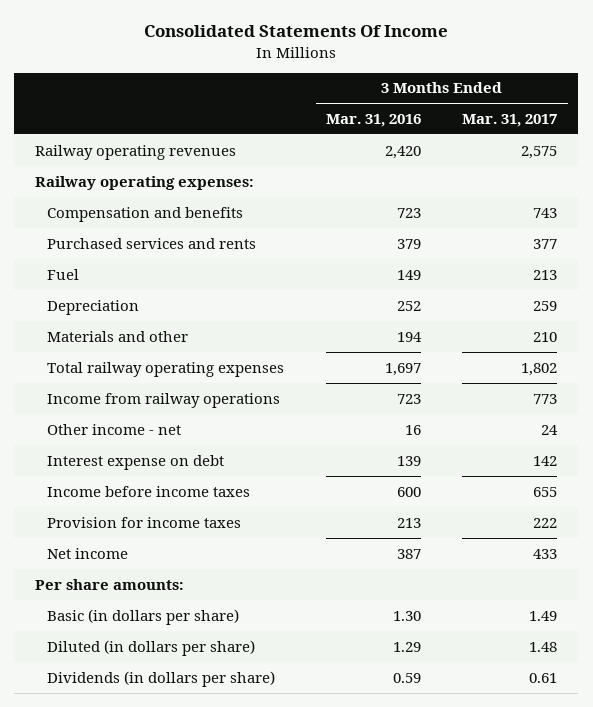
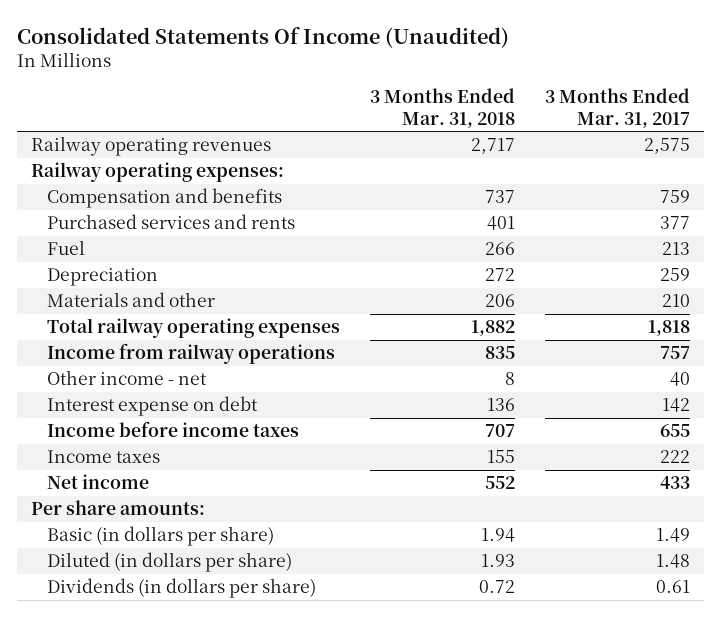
[144,25,449,38] Consolidated Statements Of Income -> [16,26,509,48] Consolidated Statements Of Income (Unaudited)
[325,113,421,127] Mar. 31, 2016 -> none
none -> [369,88,515,128] 3 Months Ended Mar. 31, 2018
[533,207,558,218] 743 -> [659,190,690,204] 759
[521,362,558,376] 1,802 -> [647,320,690,337] 1,818
[533,393,558,404] 773 -> [659,346,690,360] 757
[541,424,559,435] 24 -> [669,372,690,387] 40
[47,516,242,528] Provision for income taxes -> [47,450,161,464] Income taxes

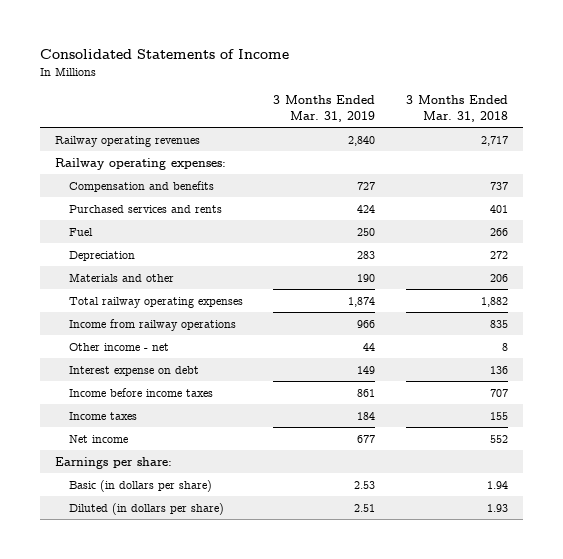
[16,26,509,48] Consolidated Statements Of Income (Unaudited) -> [40,49,290,60] Consolidated Statements of Income
[544,88,690,128] 3 Months Ended Mar. 31, 2017 -> none
none -> [273,94,376,122] 3 Months Ended Mar. 31, 2019
[31,500,206,516] Per share amounts: -> [55,456,173,469] Earnings per share:
[47,578,317,599] Dividends (in dollars per share) -> none

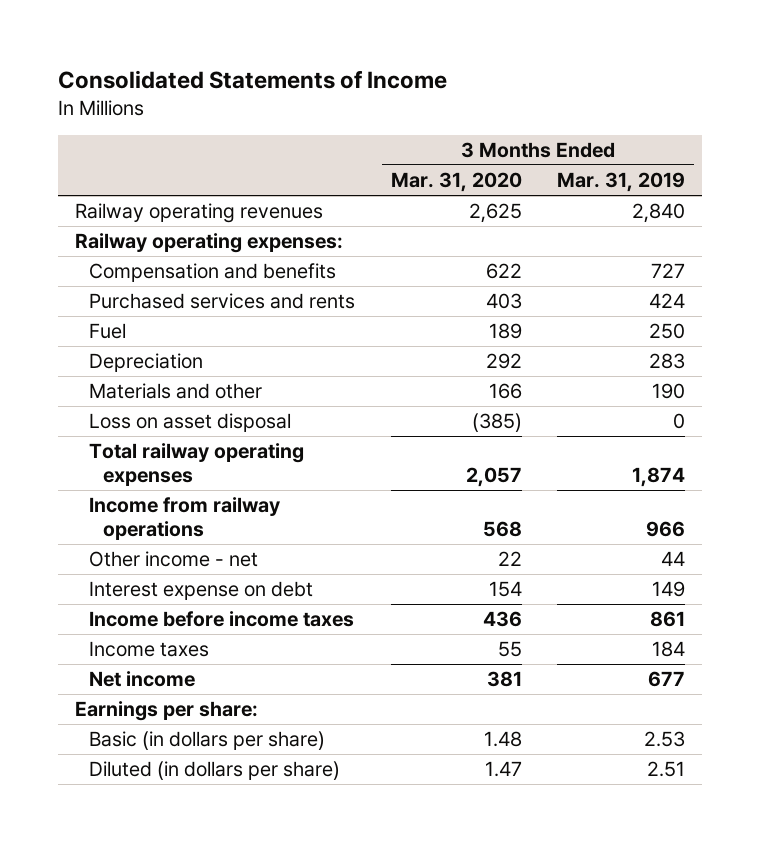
[405,94,508,122] 3 Months Ended Mar. 31, 2018 -> none
none -> [390,172,522,193] Mar. 31, 2020
none -> [89,413,292,433] Loss on asset disposal

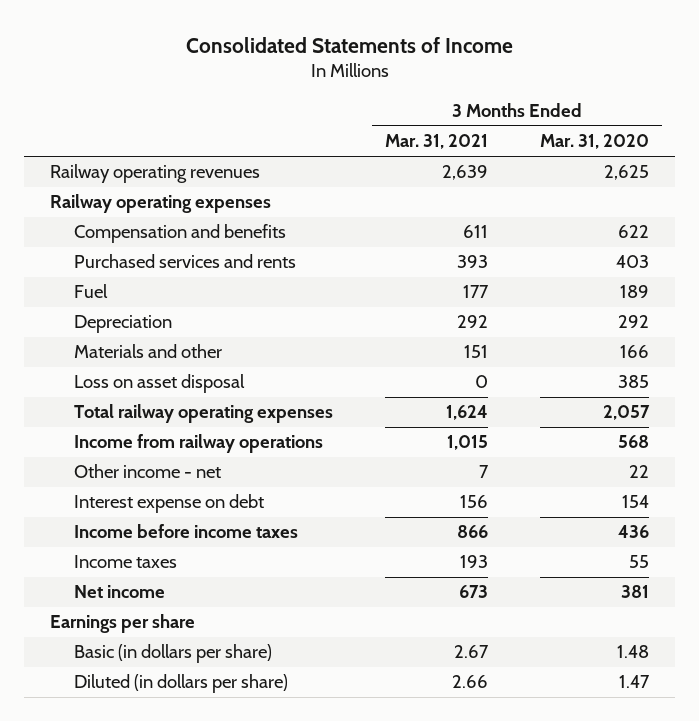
[556,172,685,193] Mar. 31, 2019 -> none
none -> [384,134,488,150] Mar. 31, 2021
[75,233,344,254] Railway operating expenses: -> [50,194,272,214] Railway operating expenses
[471,413,522,433] (385) -> [617,375,649,389] 385
[75,701,259,722] Earnings per share: -> [50,614,196,634] Earnings per share

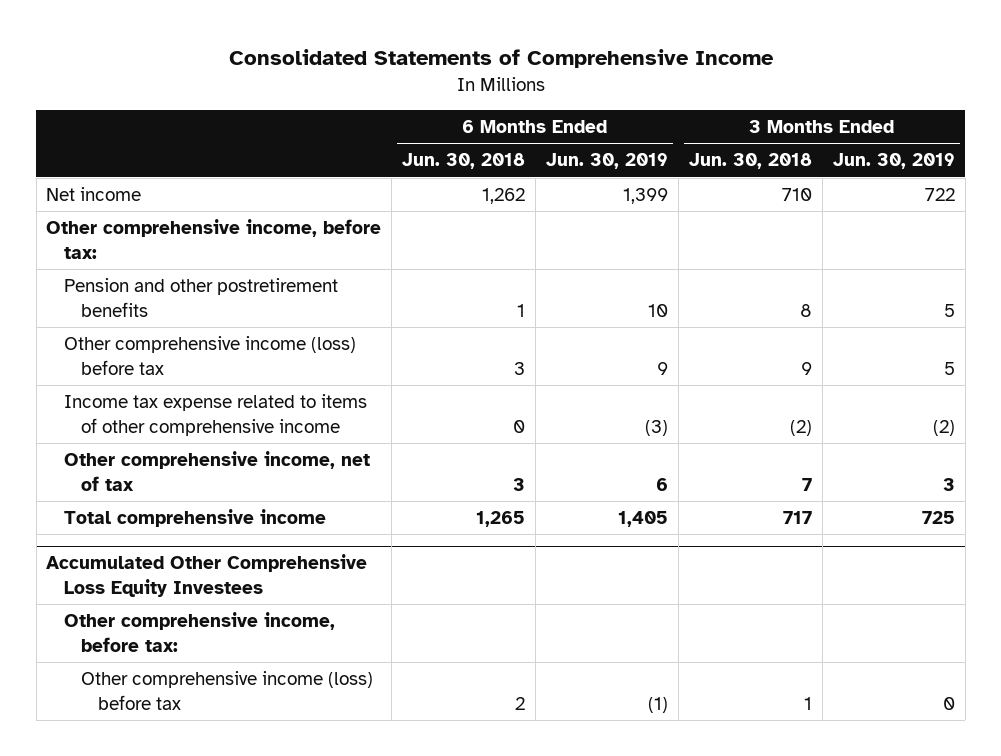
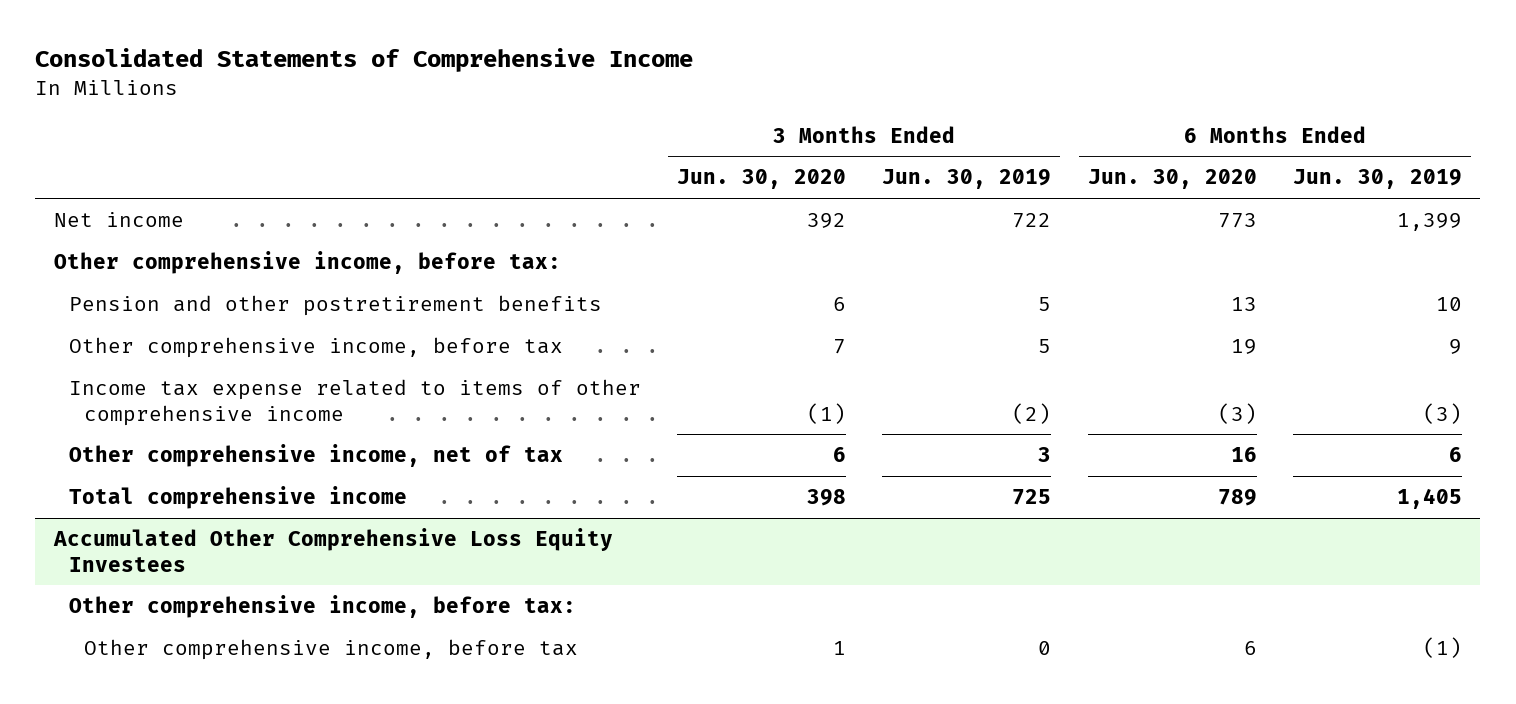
[402,153,526,170] Jun. 30, 2018 -> none
[688,153,812,170] Jun. 30, 2018 -> none
none -> [676,169,846,190] Jun. 30, 2020
none -> [1087,169,1257,190] Jun. 30, 2020
[63,336,356,375] Other comprehensive income (loss) before tax -> [68,336,563,358] Other comprehensive income, before tax
[81,671,374,710] Other comprehensive income (loss) before tax -> [83,638,578,660] Other comprehensive income, before tax

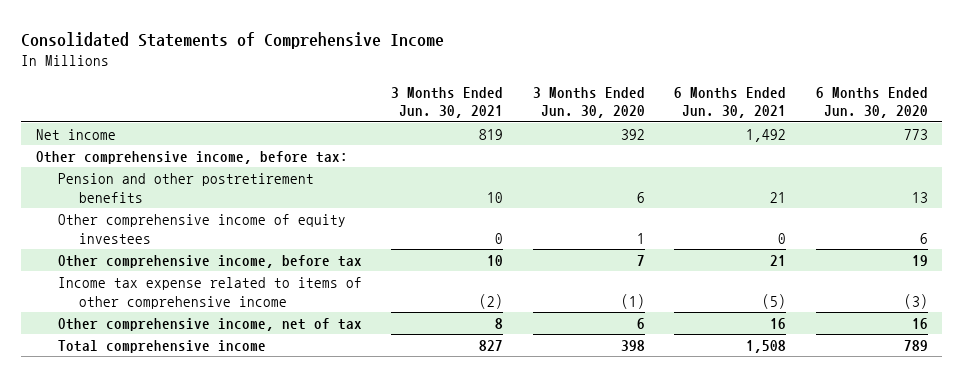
[882,169,1052,190] Jun. 30, 2019 -> none
[1293,169,1463,190] Jun. 30, 2019 -> none
none -> [391,86,504,119] 3 Months Ended Jun. 30, 2021
none -> [674,86,787,119] 6 Months Ended Jun. 30, 2021
none -> [57,214,346,244] Other comprehensive income of equity investees
[52,527,613,572] Accumulated Other Comprehensive Loss Equity Investees -> none
[68,594,576,618] Other comprehensive income, before tax: -> none
[83,638,578,660] Other comprehensive income, before tax -> none

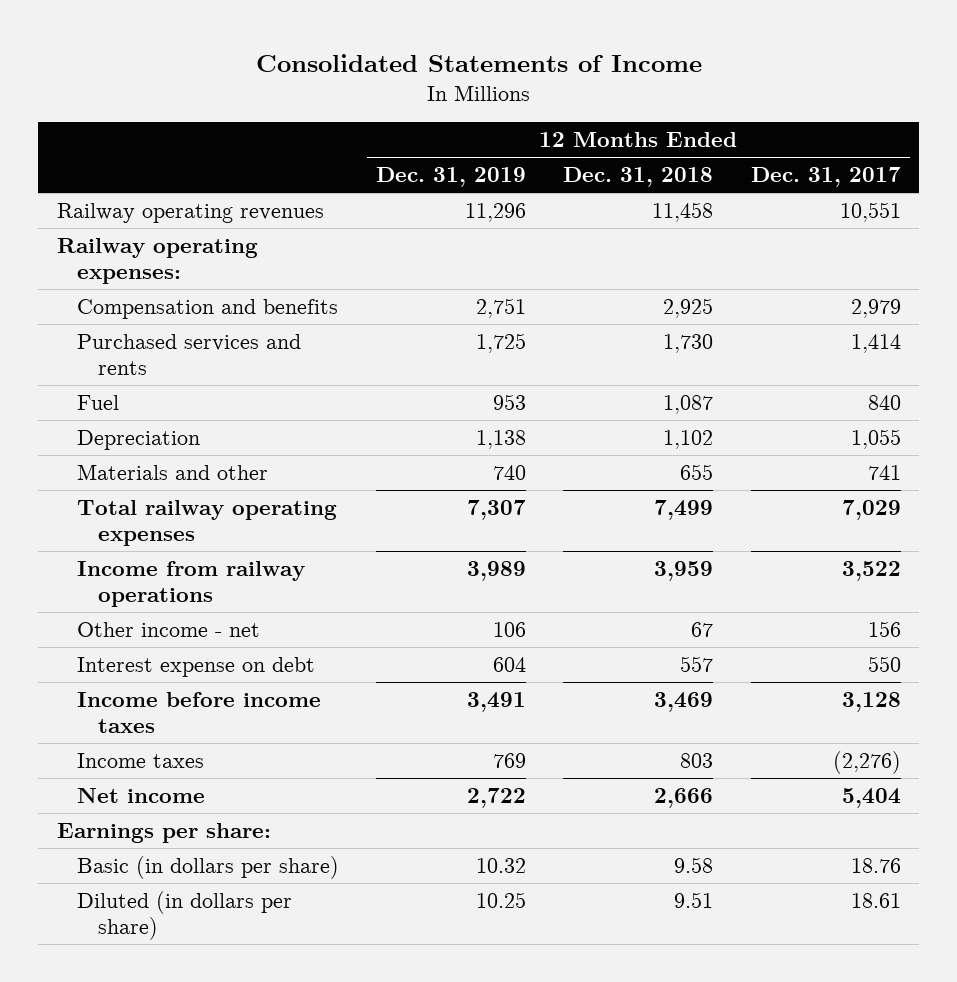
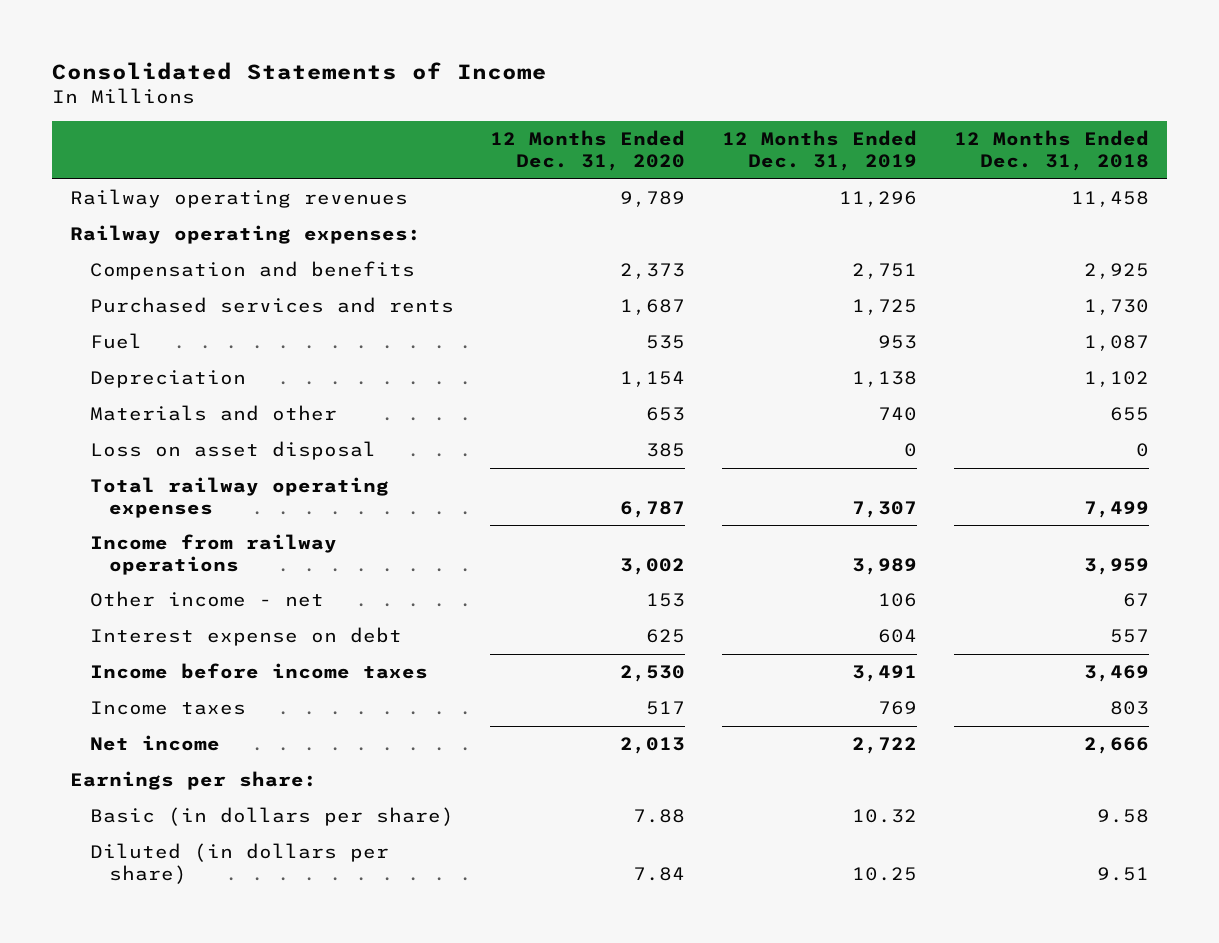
[750,167,901,188] Dec. 31, 2017 -> none
none -> [490,130,686,171] 12 Months Ended Dec. 31, 2020
none -> [89,441,376,461] Loss on asset disposal

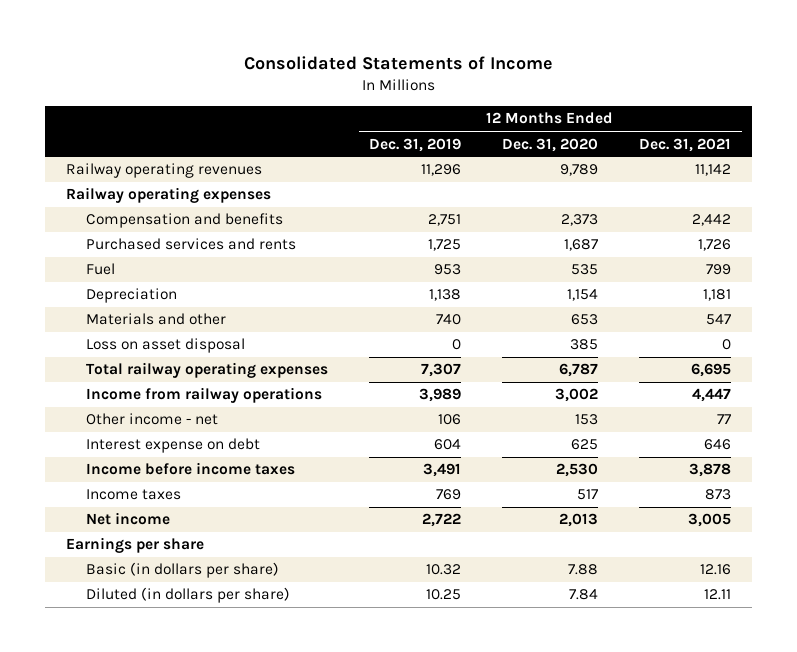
[953,130,1149,171] 12 Months Ended Dec. 31, 2018 -> none
none -> [639,137,732,152] Dec. 31, 2021
[69,225,421,245] Railway operating expenses: -> [65,187,271,204] Railway operating expenses
[69,771,317,791] Earnings per share: -> [65,537,204,554] Earnings per share

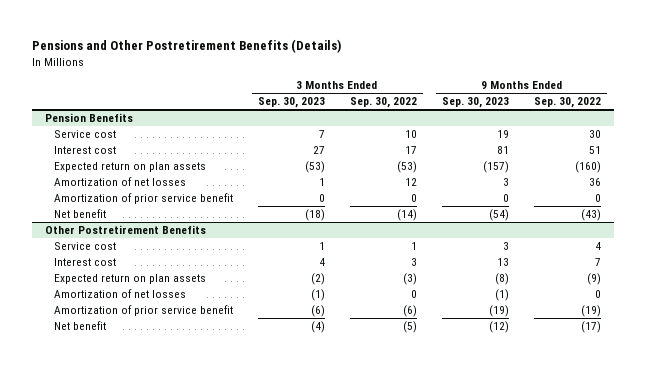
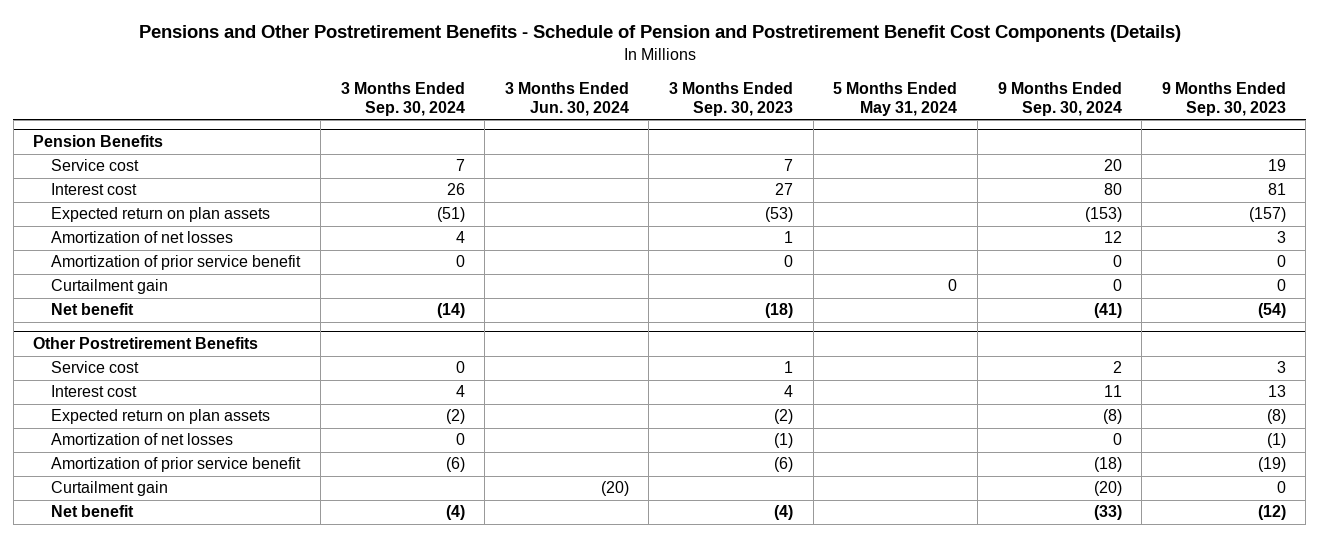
[32,39,342,54] Pensions and Other Postretirement Benefits (Details) -> [138,25,1181,43] Pensions and Other Postretirement Benefits - Schedule of Pension and Postretirement Benefit Cost Components (Details)
[349,97,417,109] Sep. 30, 2022 -> none
[534,97,602,109] Sep. 30, 2022 -> none
none -> [340,81,465,117] 3 Months Ended Sep. 30, 2024
none -> [504,81,629,117] 3 Months Ended Jun. 30, 2024
none -> [833,81,958,117] 5 Months Ended May 31, 2024
none -> [997,81,1122,117] 9 Months Ended Sep. 30, 2024
none -> [51,279,169,295] Curtailment gain
none -> [51,481,169,497] Curtailment gain

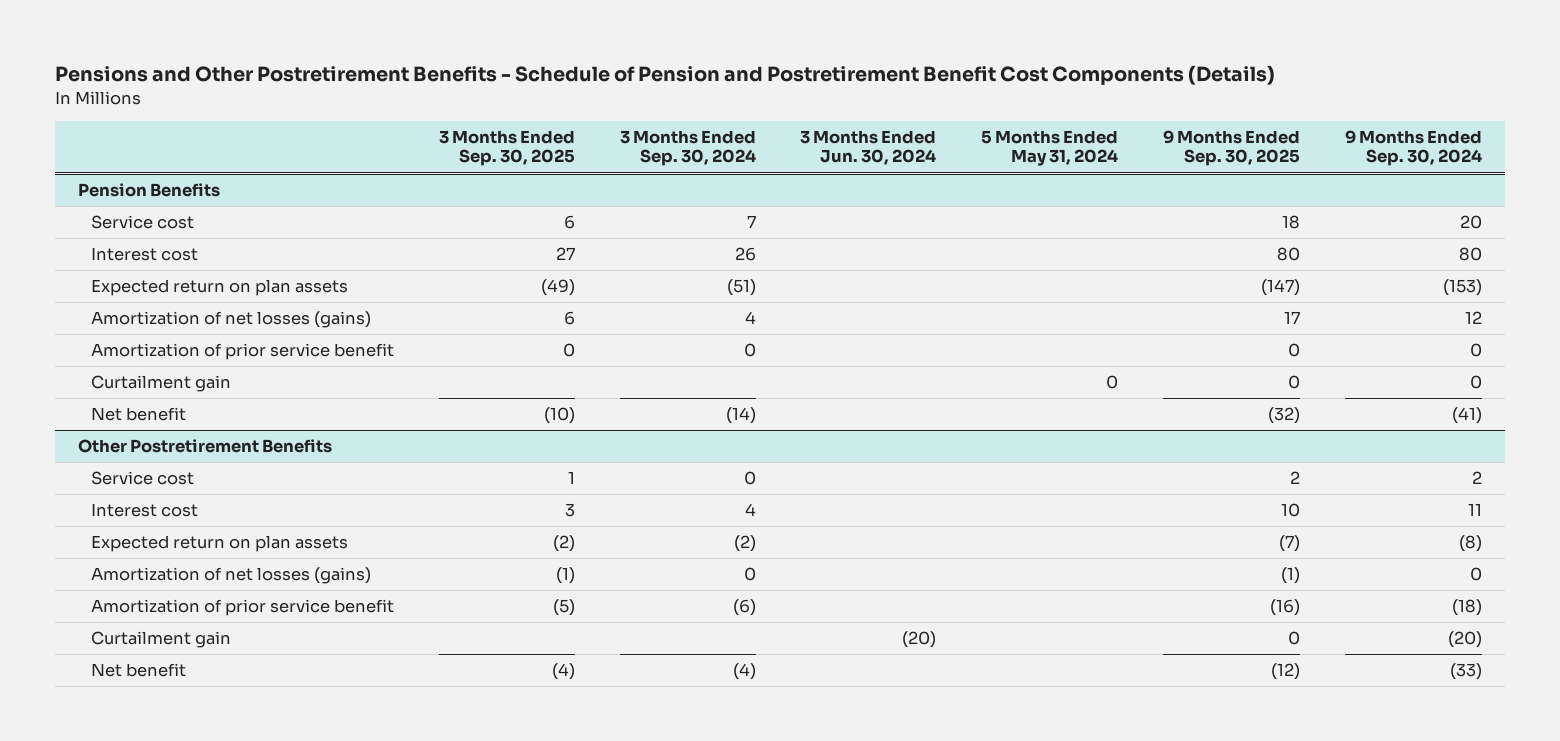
[669,81,794,117] 3 Months Ended Sep. 30, 2023 -> none
[1161,81,1286,117] 9 Months Ended Sep. 30, 2023 -> none
none -> [438,129,575,167] 3 Months Ended Sep. 30, 2025
none -> [1163,129,1301,167] 9 Months Ended Sep. 30, 2025
[51,231,234,244] Amortization of net losses -> [90,311,371,329] Amortization of net losses (gains)
[51,433,234,446] Amortization of net losses -> [90,567,371,585] Amortization of net losses (gains)

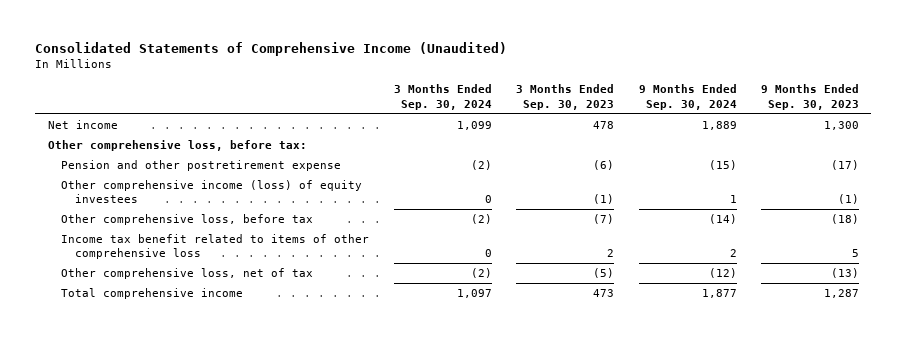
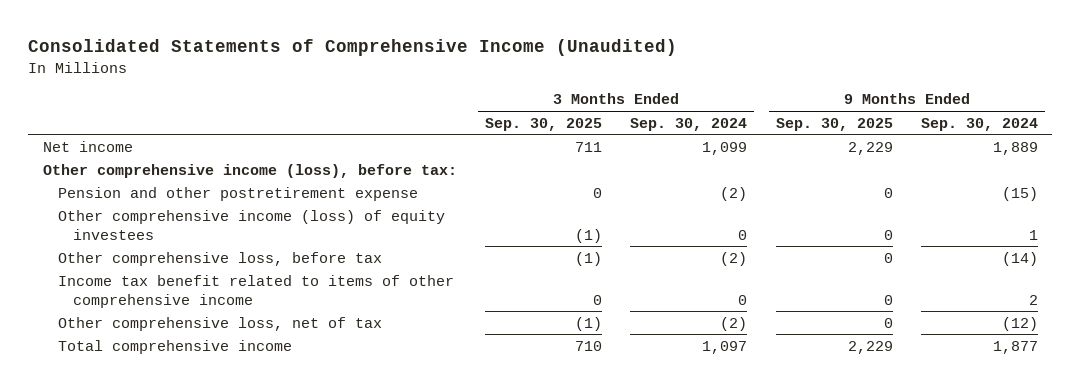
[516,84,615,110] 3 Months Ended Sep. 30, 2023 -> none
[760,84,859,110] 9 Months Ended Sep. 30, 2023 -> none
none -> [484,117,602,131] Sep. 30, 2025
none -> [775,117,893,131] Sep. 30, 2025
[47,140,307,152] Other comprehensive loss, before tax: -> [42,163,457,178] Other comprehensive income (loss), before tax:
[61,234,370,260] Income tax benefit related to items of other comprehensive loss -> [58,274,455,308] Income tax benefit related to items of other comprehensive income

